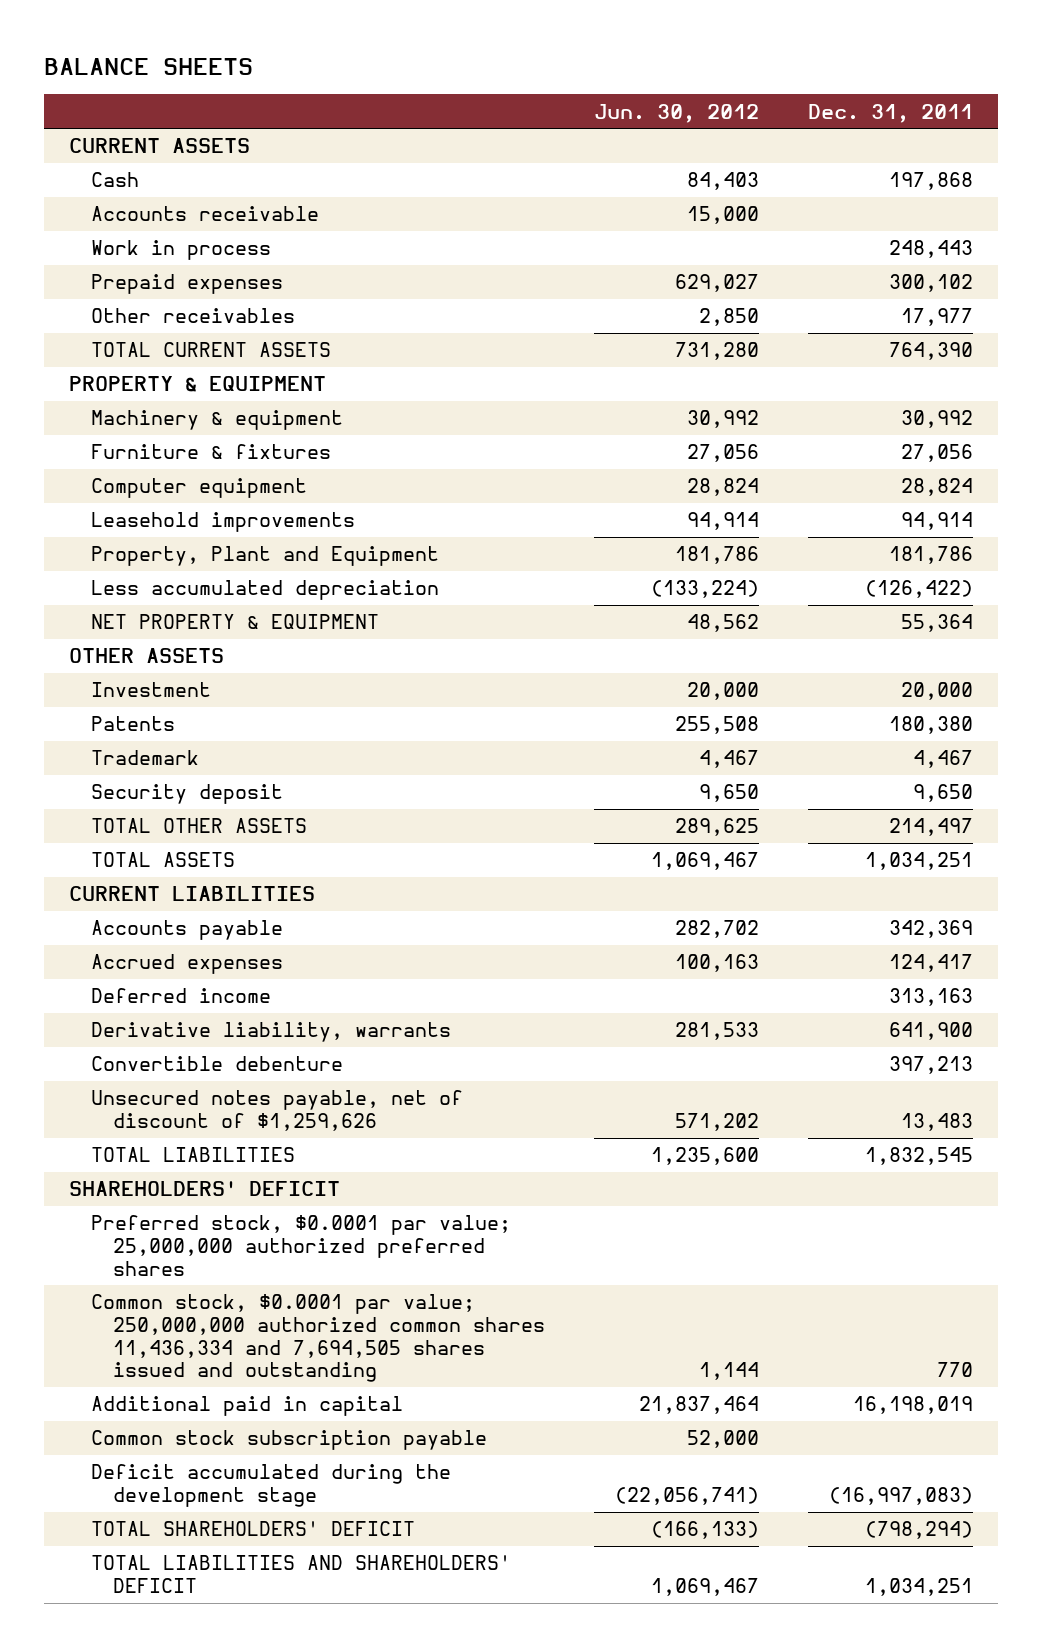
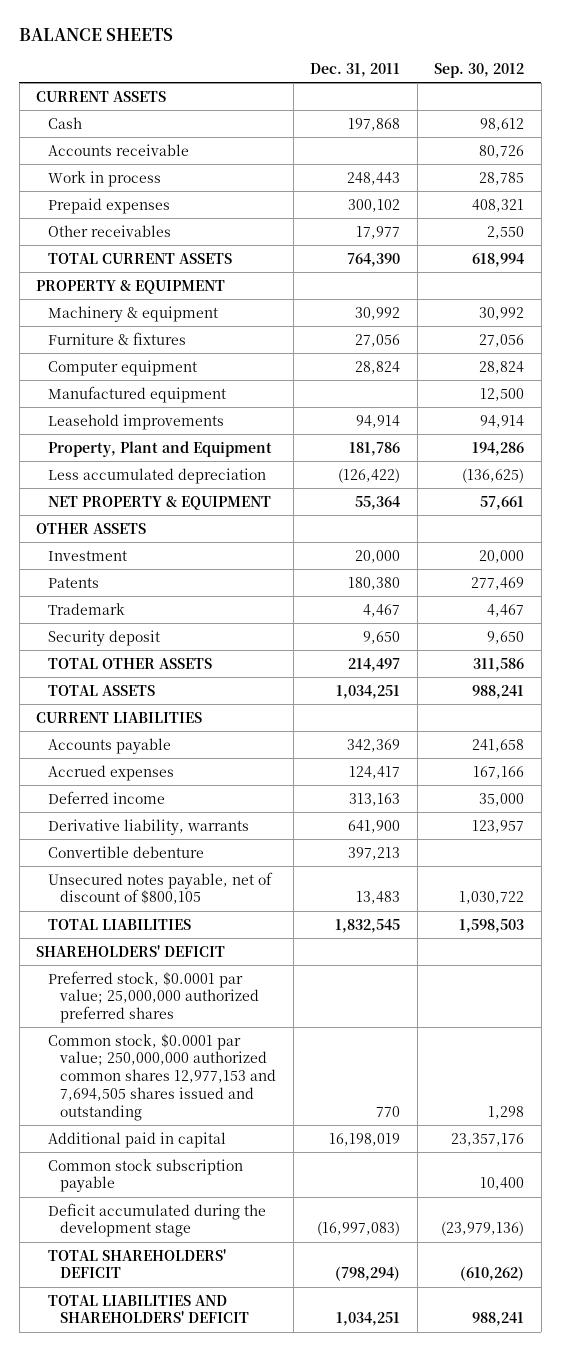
[594,103,760,123] Jun. 30, 2012 -> none
none -> [434,63,525,79] Sep. 30, 2012
none -> [48,385,227,403] Manufactured equipment
[90,1090,463,1132] Unsecured notes payable, net of discount of $1,259,626 -> [48,871,274,905] Unsecured notes payable, net of discount of $800,105
[90,1294,545,1383] Common stock, $0.0001 par value; 250,000,000 authorized common shares 11,436,334 and 7,694,505 shares issued and outstanding -> [48,1033,277,1121] Common stock, $0.0001 par value; 250,000,000 authorized common shares 12,977,153 and 7,694,505 shares issued and outstanding

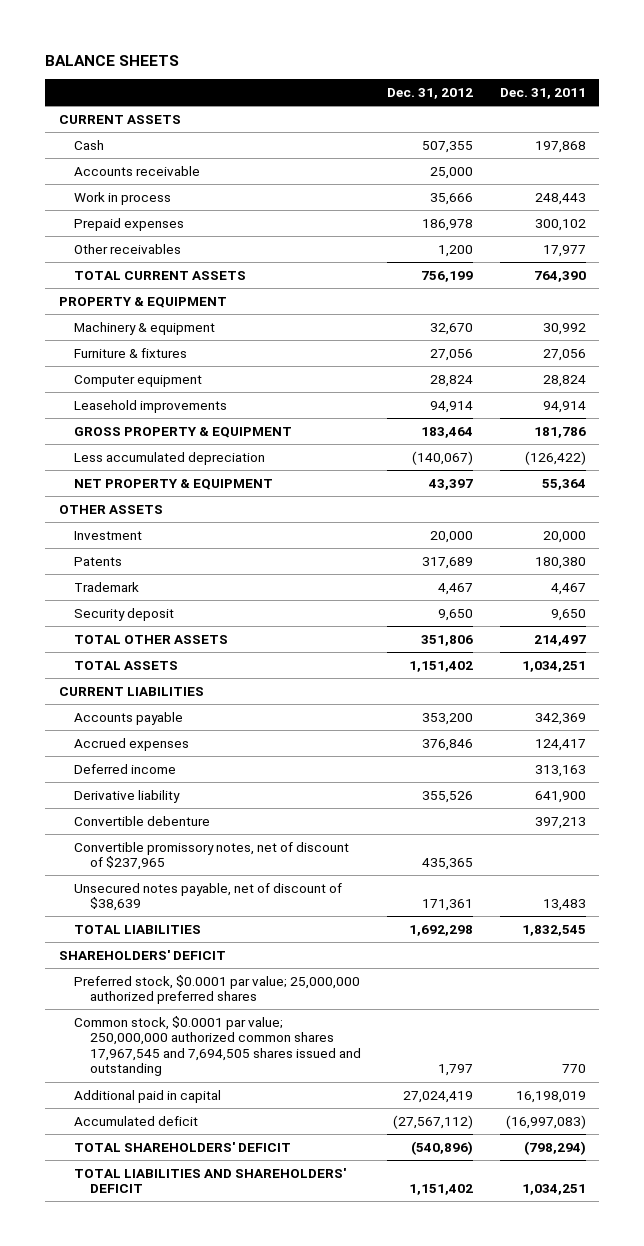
[434,63,525,79] Sep. 30, 2012 -> none
none -> [387,88,474,100] Dec. 31, 2012
[48,385,227,403] Manufactured equipment -> none
[48,440,273,457] Property, Plant and Equipment -> [74,426,293,438] GROSS PROPERTY & EQUIPMENT
[48,818,250,835] Derivative liability, warrants -> [74,789,181,803] Derivative liability
none -> [74,841,350,871] Convertible promissory notes, net of discount of $237,965
[48,871,274,905] Unsecured notes payable, net of discount of $800,105 -> [74,882,343,912] Unsecured notes payable, net of discount of $38,639
[48,1033,277,1121] Common stock, $0.0001 par value; 250,000,000 authorized common shares 12,977,153 and 7,694,505 shares issued and outstanding -> [74,1015,361,1077] Common stock, $0.0001 par value; 250,000,000 authorized common shares 17,967,545 and 7,694,505 shares issued and outstanding
[48,1158,244,1193] Common stock subscription payable -> none
[48,1202,267,1238] Deficit accumulated during the development stage -> [74,1115,199,1126] Accumulated deficit

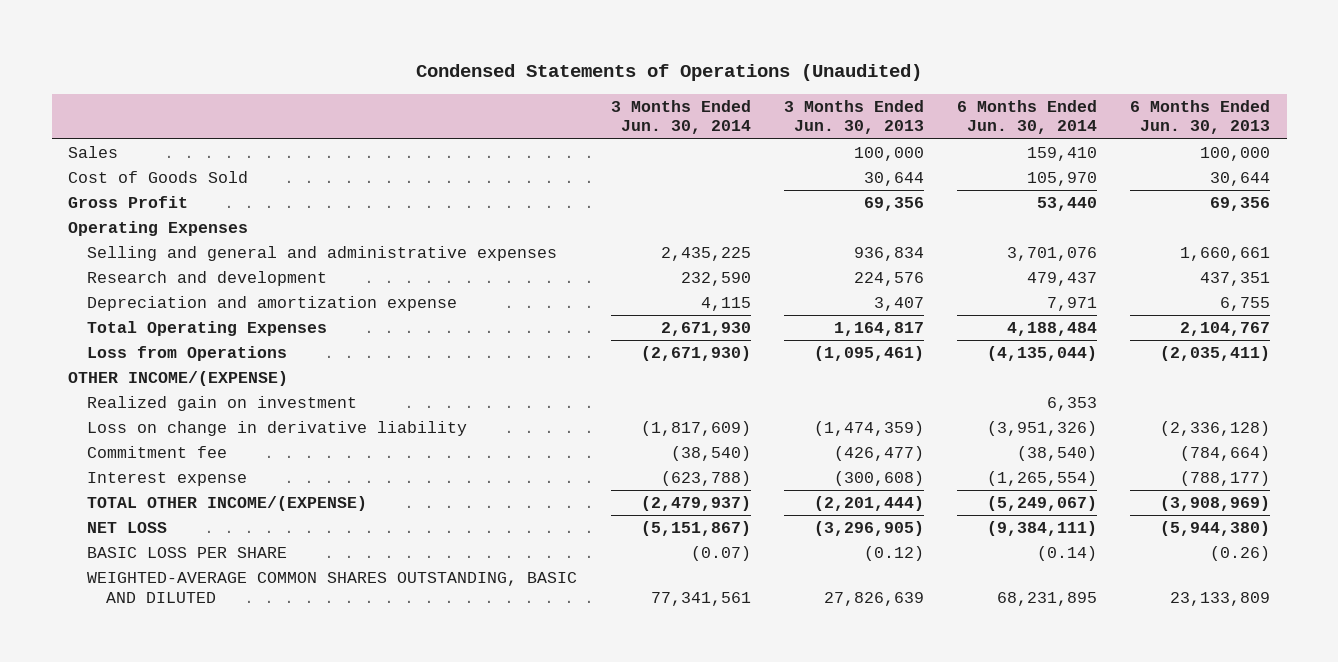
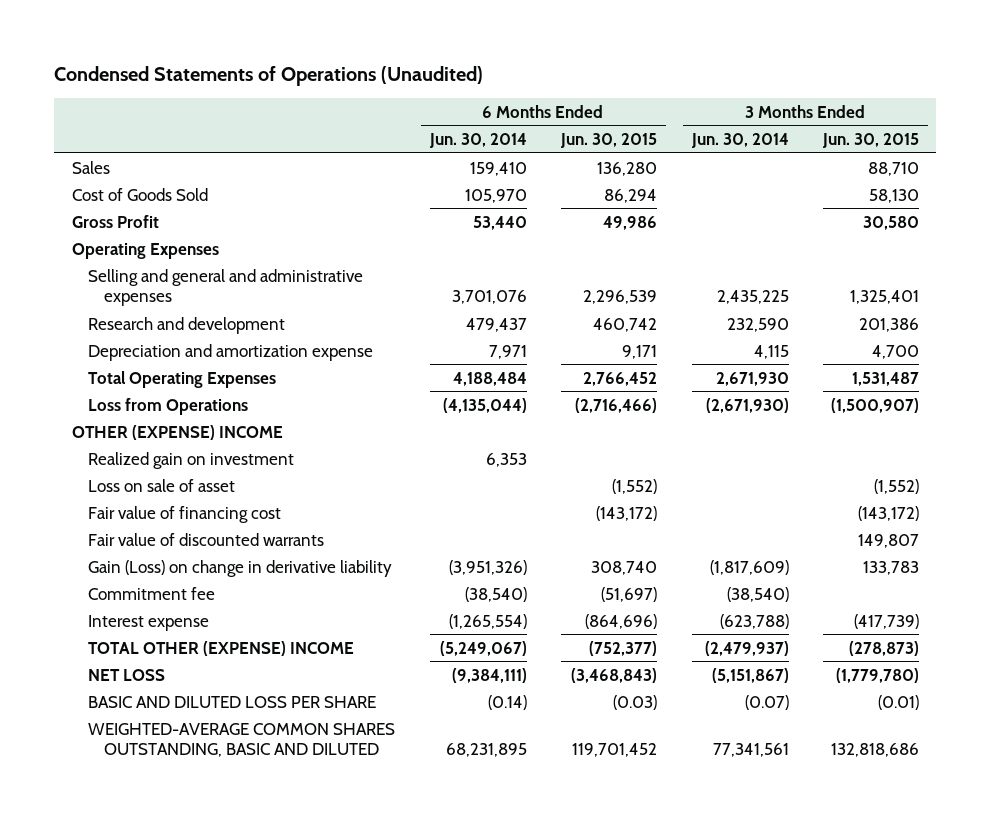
[783,99,924,135] 3 Months Ended Jun. 30, 2013 -> none
[1130,99,1271,135] 6 Months Ended Jun. 30, 2013 -> none
none -> [560,133,658,149] Jun. 30, 2015
none -> [822,133,920,149] Jun. 30, 2015
[68,371,289,387] OTHER INCOME/(EXPENSE) -> [71,424,283,440] OTHER (EXPENSE) INCOME
none -> [88,478,236,492] Loss on sale of asset
none -> [88,505,282,523] Fair value of financing cost
none -> [88,532,325,546] Fair value of discounted warrants
[87,421,468,437] Loss on change in derivative liability -> [88,559,393,577] Gain (Loss) on change in derivative liability
[87,496,368,512] TOTAL OTHER INCOME/(EXPENSE) -> [88,640,355,656] TOTAL OTHER (EXPENSE) INCOME
[87,547,288,559] BASIC LOSS PER SHARE -> [88,695,377,708] BASIC AND DILUTED LOSS PER SHARE

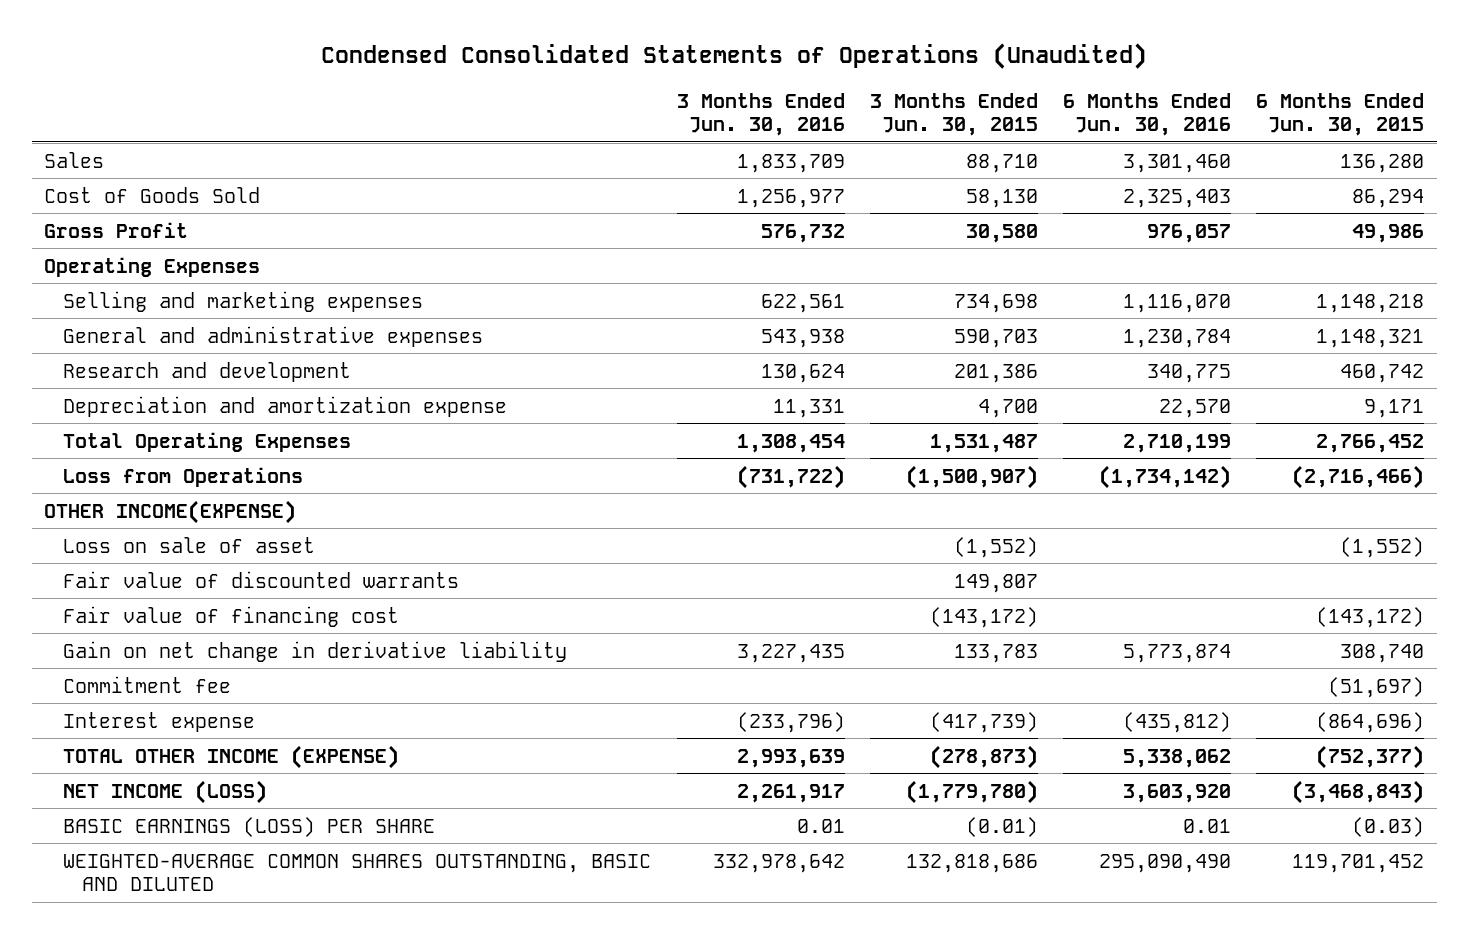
[54,66,484,87] Condensed Statements of Operations (Unaudited) -> [321,42,1148,69] Condensed Consolidated Statements of Operations (Unaudited)
[428,133,527,149] Jun. 30, 2014 -> none
[690,133,789,149] Jun. 30, 2014 -> none
none -> [676,92,845,136] 3 Months Ended Jun. 30, 2016
none -> [1062,92,1231,136] 6 Months Ended Jun. 30, 2016
none -> [63,290,424,312] Selling and marketing expenses
[88,268,364,306] Selling and general and administrative expenses -> [63,325,484,347] General and administrative expenses
[583,289,658,304] 2,296,539 -> [1316,328,1425,348] 1,148,321
[850,289,920,304] 1,325,401 -> [953,328,1038,348] 590,703
[88,451,295,469] Realized gain on investment -> none
[71,424,283,440] OTHER (EXPENSE) INCOME -> [44,499,297,524] OTHER INCOME(EXPENSE)
[88,505,282,523] Fair value of financing cost -> [63,605,400,627] Fair value of financing cost
[88,559,393,577] Gain (Loss) on change in derivative liability -> [63,640,568,662] Gain on net change in derivative liability
[88,640,355,656] TOTAL OTHER (EXPENSE) INCOME -> [63,744,400,769] TOTAL OTHER INCOME (EXPENSE)
[88,668,166,681] NET LOSS -> [63,779,268,804] NET INCOME (LOSS)
[88,695,377,708] BASIC AND DILUTED LOSS PER SHARE -> [63,816,436,837] BASIC EARNINGS (LOSS) PER SHARE

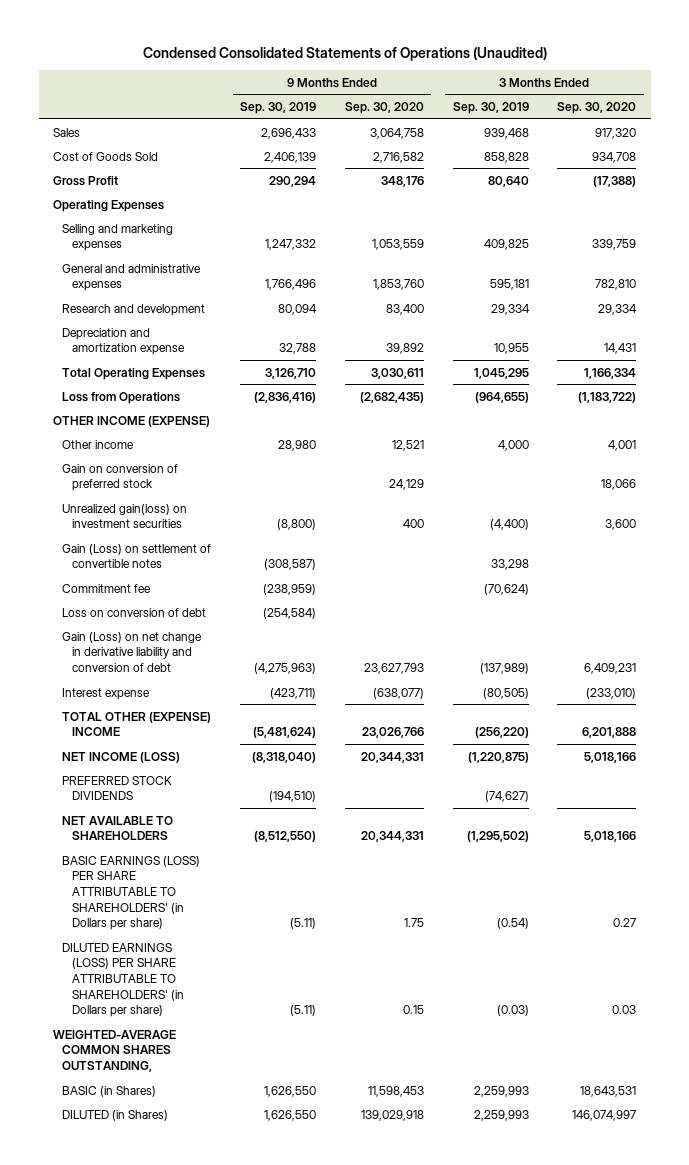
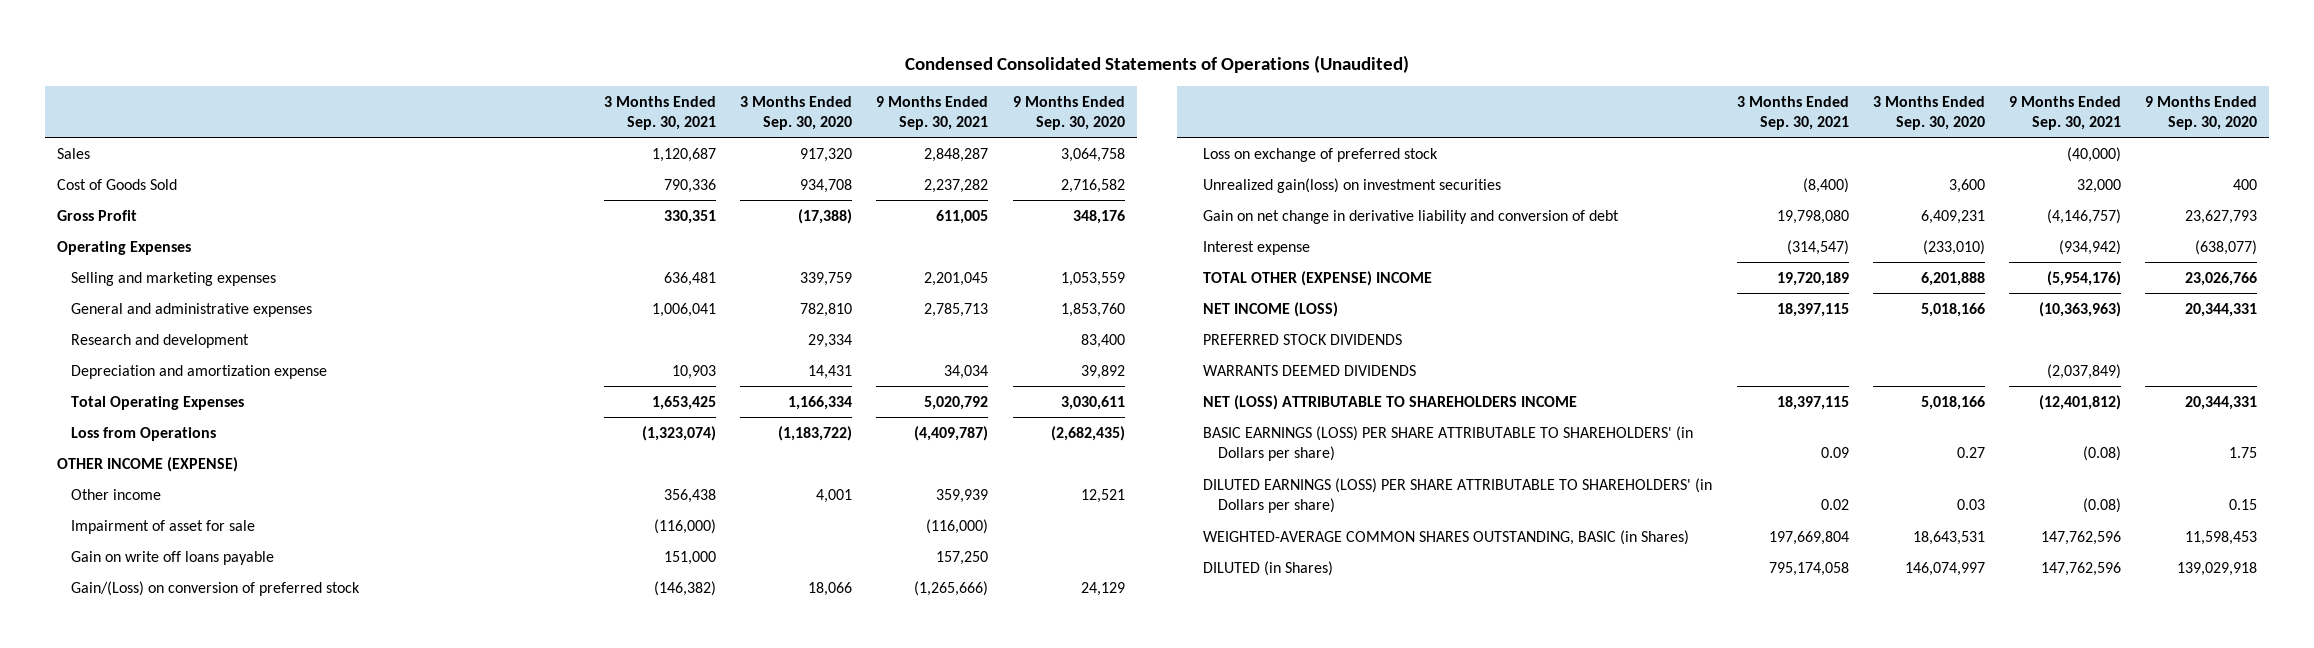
[240,101,317,114] Sep. 30, 2019 -> none
[452,101,529,114] Sep. 30, 2019 -> none
none -> [603,95,716,131] 3 Months Ended Sep. 30, 2021
none -> [876,95,989,131] 9 Months Ended Sep. 30, 2021
none -> [70,519,255,534] Impairment of asset for sale
none -> [70,550,274,565] Gain on write off loans payable
[62,463,179,492] Gain on conversion of preferred stock -> [70,580,360,596] Gain/(Loss) on conversion of preferred stock
none -> [1203,147,1439,162] Loss on exchange of preferred stock
[62,543,212,569] Gain (Loss) on settlement of convertible notes -> none
[62,583,152,593] Commitment fee -> none
[62,607,207,617] Loss on conversion of debt -> none
[62,631,203,673] Gain (Loss) on net change in derivative liability and conversion of debt -> [1203,209,1620,224] Gain on net change in derivative liability and conversion of debt
none -> [1203,364,1417,376] WARRANTS DEEMED DIVIDENDS
[62,815,174,841] NET AVAILABLE TO SHAREHOLDERS -> [1203,394,1578,410] NET (LOSS) ATTRIBUTABLE TO SHAREHOLDERS INCOME
[53,1029,177,1073] WEIGHTED-AVERAGE COMMON SHARES OUTSTANDING, -> none
[62,1085,157,1097] BASIC (in Shares) -> [1203,529,1690,545] WEIGHTED-AVERAGE COMMON SHARES OUTSTANDING, BASIC (in Shares)

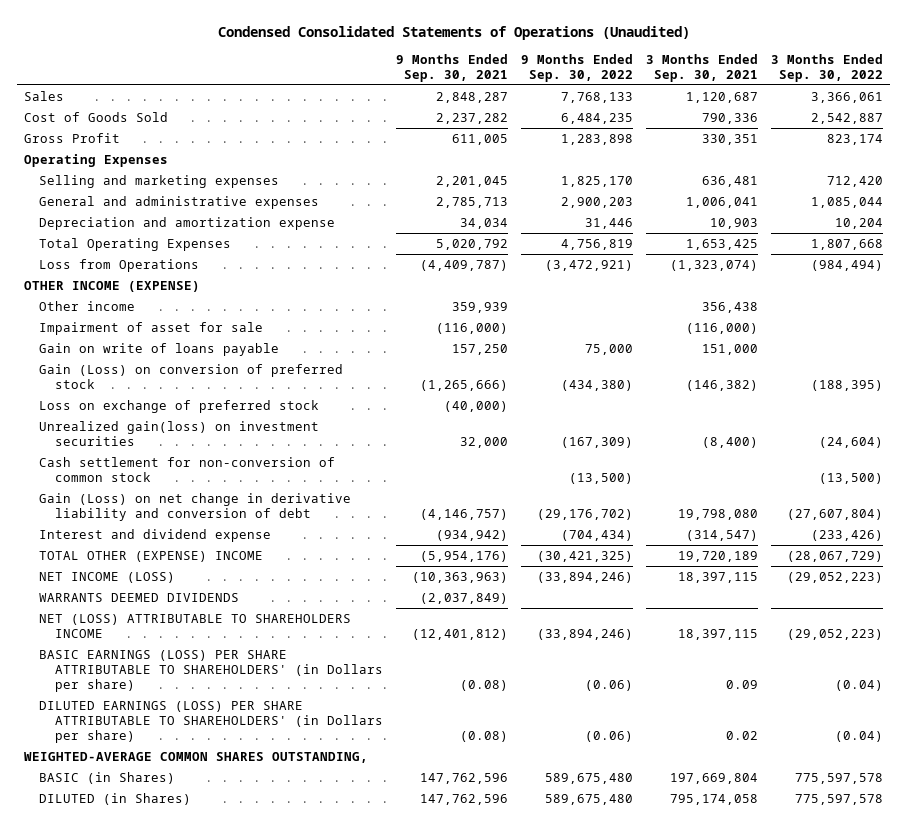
[740,95,853,131] 3 Months Ended Sep. 30, 2020 -> none
[1012,95,1125,131] 9 Months Ended Sep. 30, 2020 -> none
none -> [521,54,634,82] 9 Months Ended Sep. 30, 2022
none -> [771,54,884,82] 3 Months Ended Sep. 30, 2022
[70,333,249,348] Research and development -> none
[70,550,274,565] Gain on write off loans payable -> [39,343,280,357] Gain on write of loans payable
[70,580,360,596] Gain/(Loss) on conversion of preferred stock -> [39,364,344,389] Gain (Loss) on conversion of preferred stock
none -> [39,457,336,482] Cash settlement for non-conversion of common stock
[1203,209,1620,224] Gain on net change in derivative liability and conversion of debt -> [39,493,352,521] Gain (Loss) on net change in derivative liability and conversion of debt
[1203,240,1311,255] Interest expense -> [39,529,272,543] Interest and dividend expense
[1203,333,1403,345] PREFERRED STOCK DIVIDENDS -> none
none -> [23,752,368,764] WEIGHTED-AVERAGE COMMON SHARES OUTSTANDING,
[1203,529,1690,545] WEIGHTED-AVERAGE COMMON SHARES OUTSTANDING, BASIC (in Shares) -> [39,772,176,785] BASIC (in Shares)

